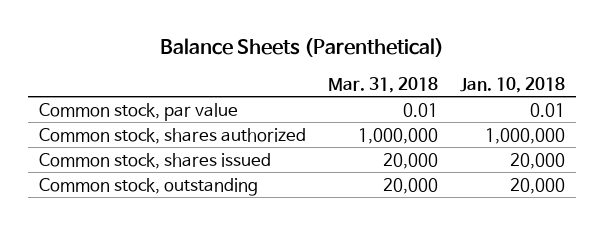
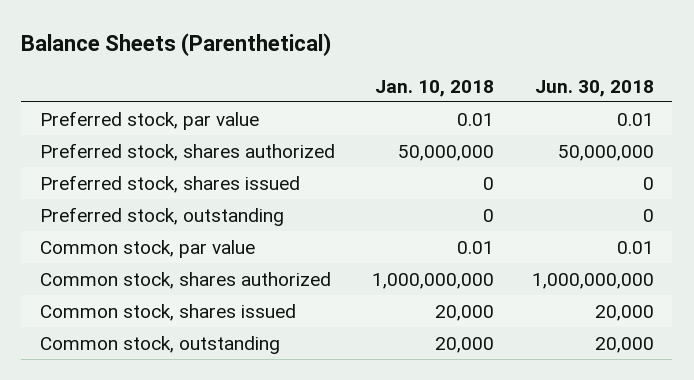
[328,76,439,93] Mar. 31, 2018 -> none
none -> [534,79,654,97] Jun. 30, 2018
none -> [39,110,259,130] Preferred stock, par value
none -> [39,142,335,161] Preferred stock, shares authorized
none -> [39,174,300,193] Preferred stock, shares issued
none -> [39,206,284,226] Preferred stock, outstanding
[485,127,566,144] 1,000,000 -> [372,272,495,289] 1,000,000,000

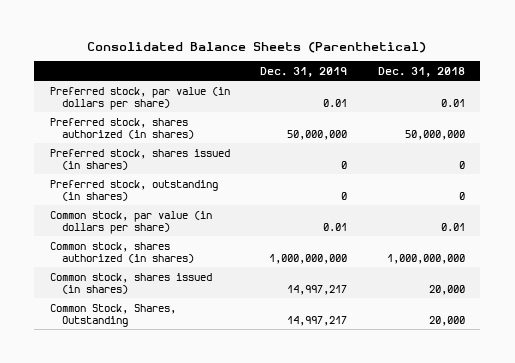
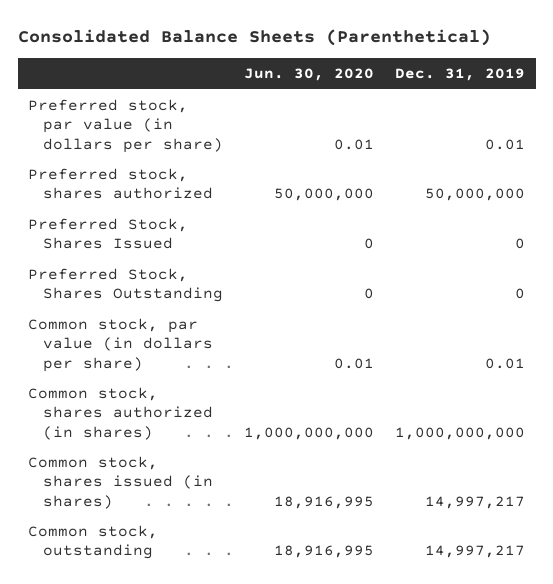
[377,66,465,77] Dec. 31, 2018 -> none
none -> [244,68,375,82] Jun. 30, 2020
[49,117,195,139] Preferred stock, shares authorized (in shares) -> [28,167,214,200] Preferred stock, shares authorized
[49,148,230,170] Preferred stock, shares issued (in shares) -> [28,217,189,250] Preferred Stock, Shares Issued
[49,179,218,201] Preferred stock, outstanding (in shares) -> [28,267,224,303] Preferred Stock, Shares Outstanding
[49,303,176,327] Common Stock, Shares, Outstanding -> [28,524,159,560] Common stock, outstanding

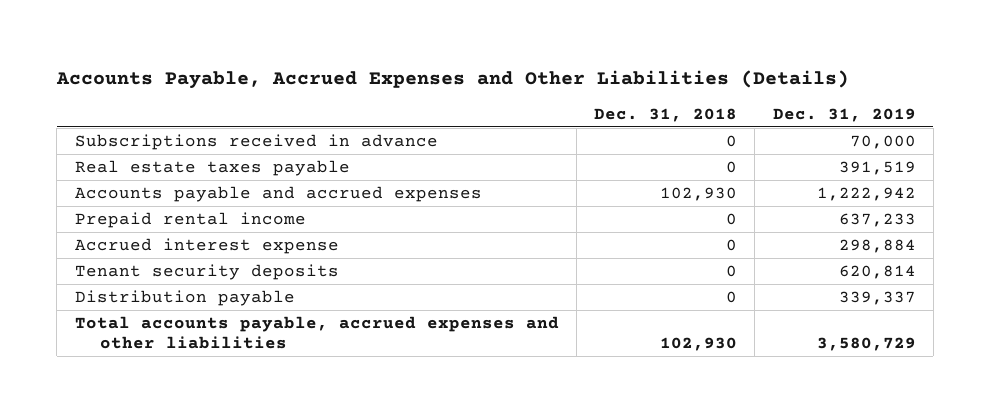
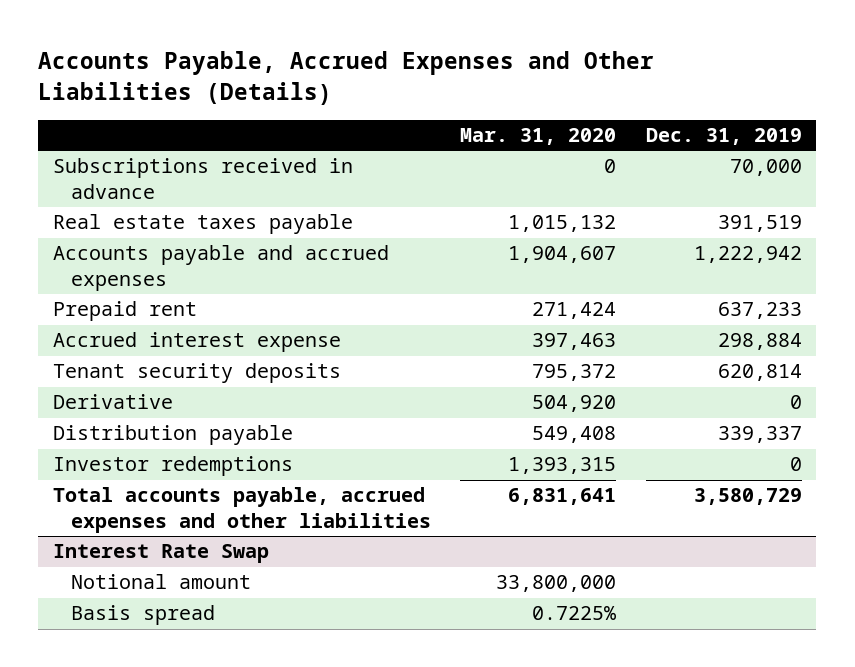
[594,107,738,122] Dec. 31, 2018 -> none
none -> [460,127,617,145] Mar. 31, 2020
[74,211,306,228] Prepaid rental income -> [53,301,198,322] Prepaid rent
none -> [53,394,174,410] Derivative
none -> [53,456,294,477] Investor redemptions
none -> [53,544,270,564] Interest Rate Swap
none -> [70,574,251,590] Notional amount
none -> [70,605,215,626] Basis spread

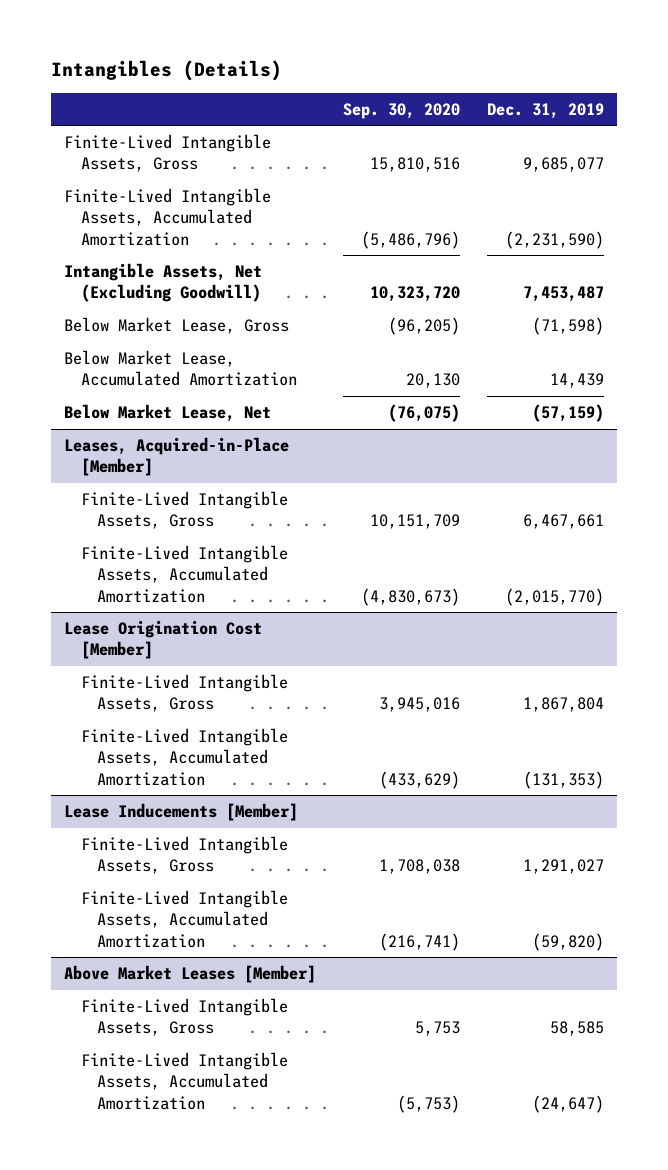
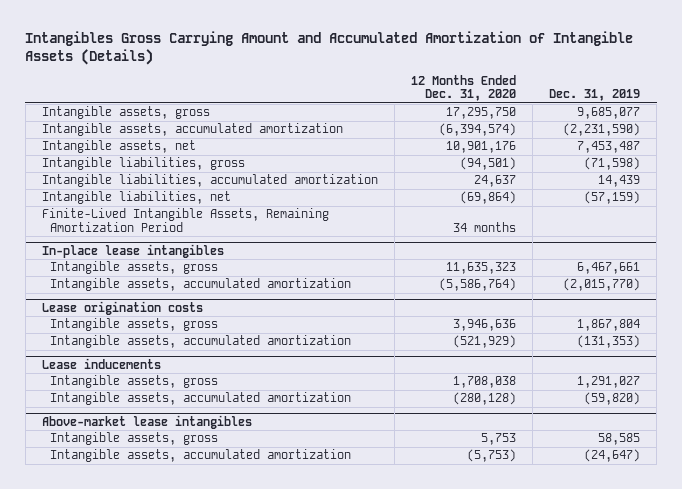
[50,60,282,82] Intangibles (Details) -> [25,31,634,65] Intangibles Gross Carrying Amount and Accumulated Amortization of Intangible Assets (Details)
[342,102,460,119] Sep. 30, 2020 -> none
none -> [410,74,516,102] 12 Months Ended Dec. 31, 2020
[64,134,272,173] Finite-Lived Intangible Assets, Gross -> [41,106,210,120] Intangible assets, gross
[64,188,272,246] Finite-Lived Intangible Assets, Accumulated Amortization -> [41,123,343,137] Intangible assets, accumulated amortization
[64,263,263,303] Intangible Assets, Net (Excluding Goodwill) -> [41,140,196,154] Intangible assets, net
[64,317,290,335] Below Market Lease, Gross -> [41,157,245,171] Intangible liabilities, gross
[64,350,297,387] Below Market Lease, Accumulated Amortization -> [41,174,378,188] Intangible liabilities, accumulated amortization
[64,404,272,423] Below Market Lease, Net -> [41,191,231,205] Intangible liabilities, net
none -> [41,208,329,232] Finite-Lived Intangible Assets, Remaining Amortization Period
[64,437,290,477] Leases, Acquired-in-Place [Member] -> [41,244,224,259] In-place lease intangibles
[80,491,288,530] Finite-Lived Intangible Assets, Gross -> [50,261,219,275] Intangible assets, gross
[80,545,288,603] Finite-Lived Intangible Assets, Accumulated Amortization -> [50,278,352,292] Intangible assets, accumulated amortization
[64,620,263,660] Lease Origination Cost [Member] -> [41,301,203,316] Lease origination costs
[80,674,288,713] Finite-Lived Intangible Assets, Gross -> [50,318,219,332] Intangible assets, gross
[80,728,288,786] Finite-Lived Intangible Assets, Accumulated Amortization -> [50,335,352,349] Intangible assets, accumulated amortization
[64,803,299,822] Lease Inducements [Member] -> [41,358,161,370] Lease inducements
[80,836,288,875] Finite-Lived Intangible Assets, Gross -> [50,375,219,389] Intangible assets, gross
[80,890,288,948] Finite-Lived Intangible Assets, Accumulated Amortization -> [50,392,352,406] Intangible assets, accumulated amortization
[64,965,317,984] Above Market Leases [Member] -> [41,415,252,430] Above-market lease intangibles
[80,998,288,1037] Finite-Lived Intangible Assets, Gross -> [50,432,219,446] Intangible assets, gross
[80,1052,288,1110] Finite-Lived Intangible Assets, Accumulated Amortization -> [50,449,352,463] Intangible assets, accumulated amortization

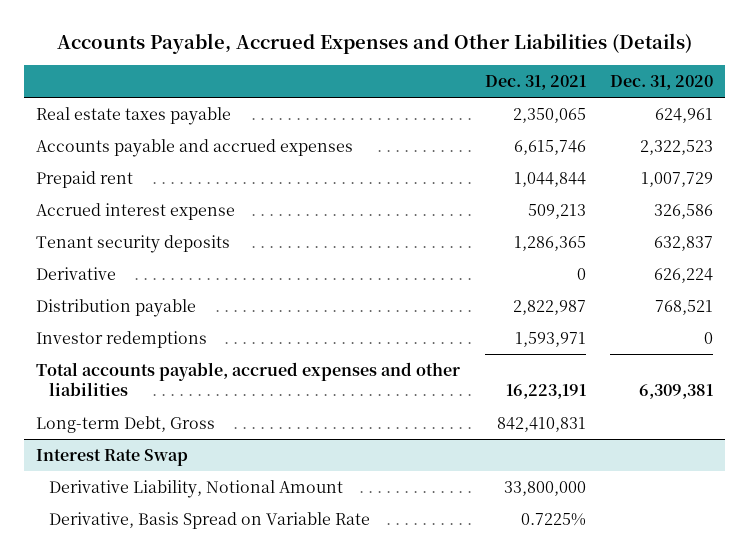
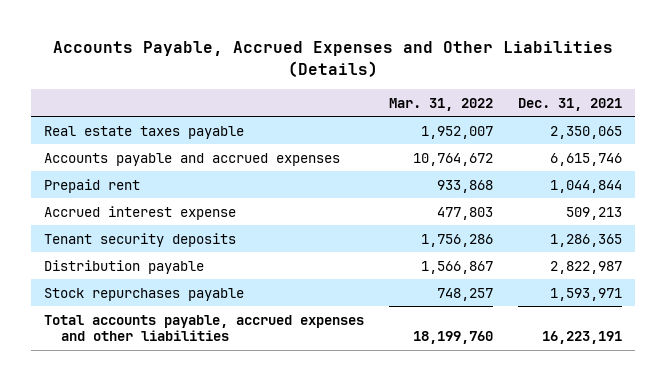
[610,75,714,91] Dec. 31, 2020 -> none
none -> [389,97,494,111] Mar. 31, 2022
[36,267,117,281] Derivative -> none
[36,331,208,349] Investor redemptions -> [43,287,244,301] Stock repurchases payable
[36,416,216,434] Long-term Debt, Gross -> none
[36,449,189,467] Interest Rate Swap -> none
[48,480,343,499] Derivative Liability, Notional Amount -> none
[48,512,370,530] Derivative, Basis Spread on Variable Rate -> none

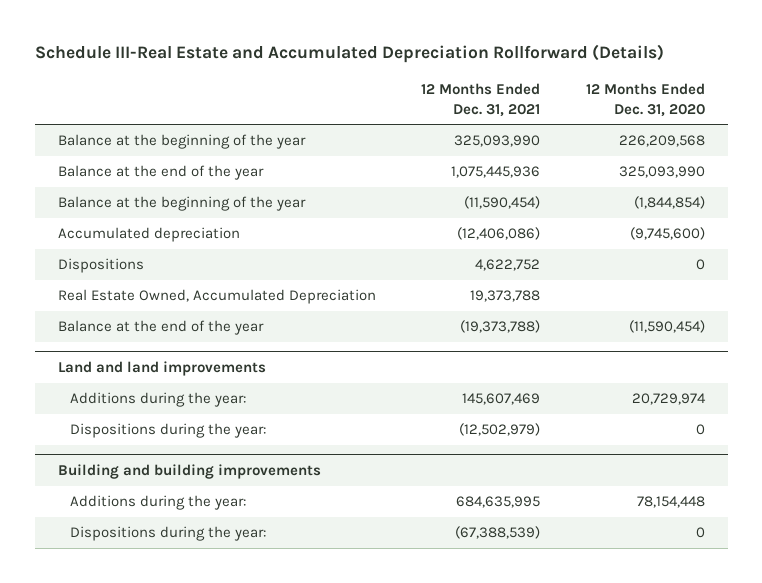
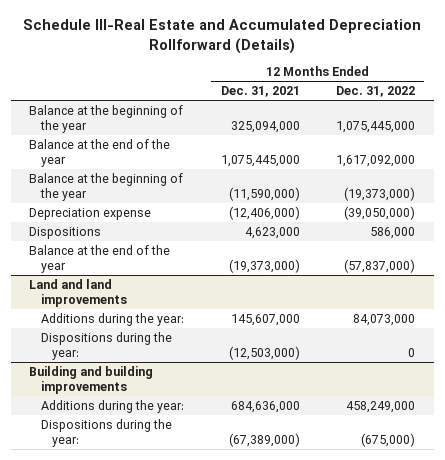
[585,82,705,117] 12 Months Ended Dec. 31, 2020 -> none
none -> [336,86,416,98] Dec. 31, 2022
[57,289,376,305] Real Estate Owned, Accumulated Depreciation -> none
[454,135,541,148] 325,093,990 -> [230,121,300,134] 325,094,000
[451,166,541,179] 1,075,445,936 -> [220,155,300,168] 1,075,445,000
[464,196,541,210] (11,590,454) -> [228,187,300,202] (11,590,000)
[57,227,240,243] Accumulated depreciation -> [29,207,152,220] Depreciation expense
[457,227,541,241] (12,406,086) -> [228,205,300,220] (12,406,000)
[475,259,541,272] 4,622,752 -> [244,226,300,239] 4,623,000
[460,320,541,334] (19,373,788) -> [228,259,300,274] (19,373,000)
[462,393,541,406] 145,607,469 -> [230,313,300,326] 145,607,000
[459,423,541,437] (12,502,979) -> [228,346,300,361] (12,503,000)
[456,496,541,509] 684,635,995 -> [230,400,300,413] 684,636,000
[455,526,541,540] (67,388,539) -> [228,433,300,448] (67,389,000)

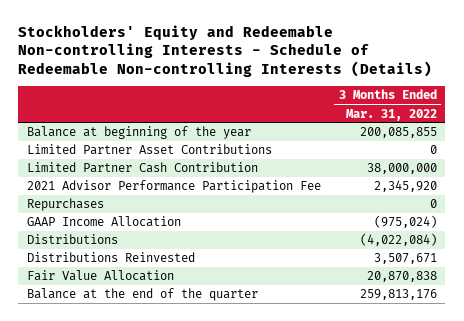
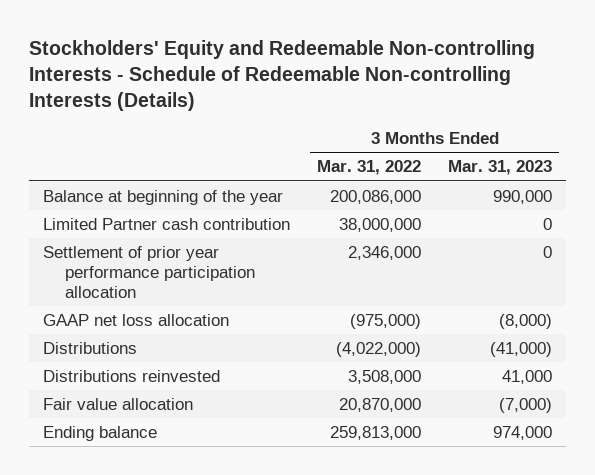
none -> [448,160,553,176] Mar. 31, 2023
[26,144,272,156] Limited Partner Asset Contributions -> none
[26,198,104,212] Repurchases -> none
[26,288,258,302] Balance at the end of the quarter -> none
[359,127,437,139] 200,085,855 -> [329,190,421,205] 200,086,000
[26,162,258,174] Limited Partner Cash Contribution -> [42,218,290,231] Limited Partner cash contribution
[26,180,321,194] 2021 Advisor Performance Participation Fee -> [42,246,255,298] Settlement of prior year performance participation allocation
[373,180,437,193] 2,345,920 -> [347,246,421,261] 2,346,000
[26,216,181,228] GAAP Income Allocation -> [42,314,229,327] GAAP net loss allocation
[373,215,437,229] (975,024) -> [349,314,421,330] (975,000)
[359,233,437,247] (4,022,084) -> [335,342,421,358] (4,022,000)
[26,252,195,263] Distributions Reinvested -> [42,370,220,383] Distributions reinvested
[373,253,437,265] 3,507,671 -> [347,370,421,385] 3,508,000
[26,270,174,282] Fair Value Allocation -> [42,398,193,411] Fair value allocation
[366,271,437,283] 20,870,838 -> [338,398,421,413] 20,870,000
none -> [42,426,157,442] Ending balance

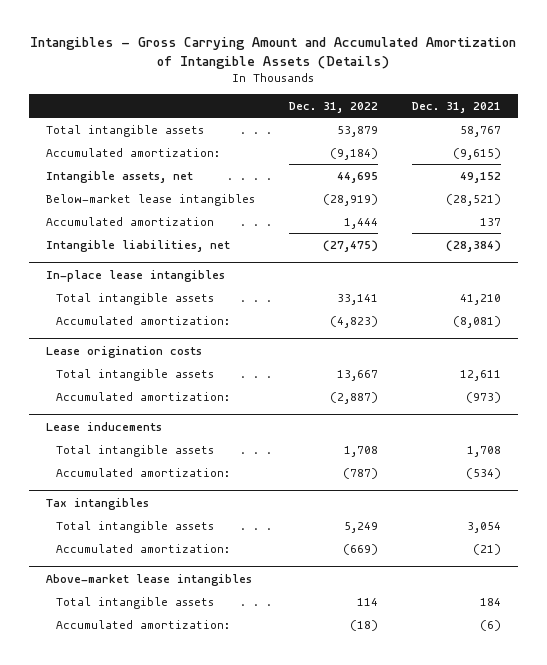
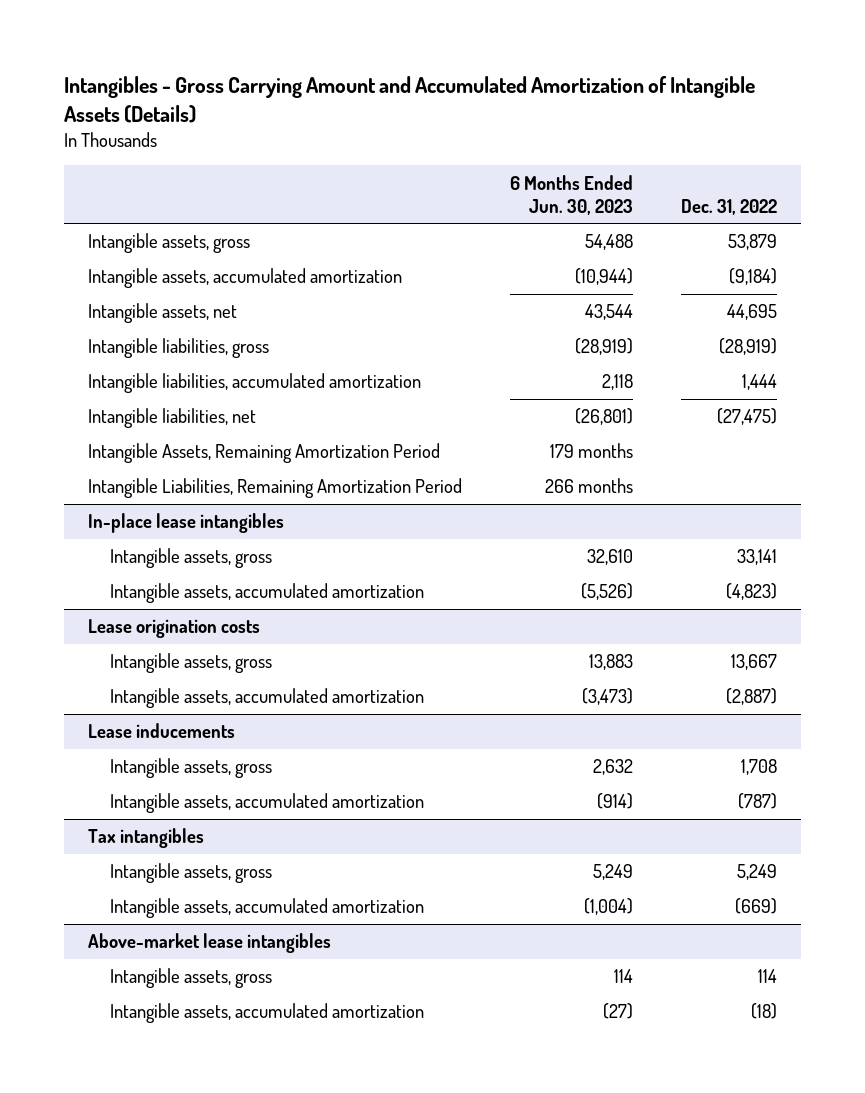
[412,101,502,113] Dec. 31, 2021 -> none
none -> [509,174,633,215] 6 Months Ended Jun. 30, 2023
[45,124,204,137] Total intangible assets -> [88,233,251,254] Intangible assets, gross
[45,147,220,157] Accumulated amortization: -> [88,268,403,289] Intangible assets, accumulated amortization
[45,193,255,206] Below-market lease intangibles -> [88,338,270,359] Intangible liabilities, gross
[45,216,214,226] Accumulated amortization -> [88,373,422,394] Intangible liabilities, accumulated amortization
none -> [88,443,441,464] Intangible Assets, Remaining Amortization Period
none -> [88,478,463,499] Intangible Liabilities, Remaining Amortization Period
[55,292,214,305] Total intangible assets -> [109,548,272,569] Intangible assets, gross
[55,315,230,325] Accumulated amortization: -> [109,583,424,604] Intangible assets, accumulated amortization
[55,368,214,381] Total intangible assets -> [109,653,272,674] Intangible assets, gross
[55,391,230,401] Accumulated amortization: -> [109,688,424,709] Intangible assets, accumulated amortization
[55,444,214,457] Total intangible assets -> [109,758,272,779] Intangible assets, gross
[55,467,230,477] Accumulated amortization: -> [109,793,424,814] Intangible assets, accumulated amortization
[55,520,214,533] Total intangible assets -> [109,863,272,884] Intangible assets, gross
[55,543,230,553] Accumulated amortization: -> [109,898,424,919] Intangible assets, accumulated amortization
[55,596,214,609] Total intangible assets -> [109,968,272,989] Intangible assets, gross
[55,619,230,629] Accumulated amortization: -> [109,1003,424,1024] Intangible assets, accumulated amortization

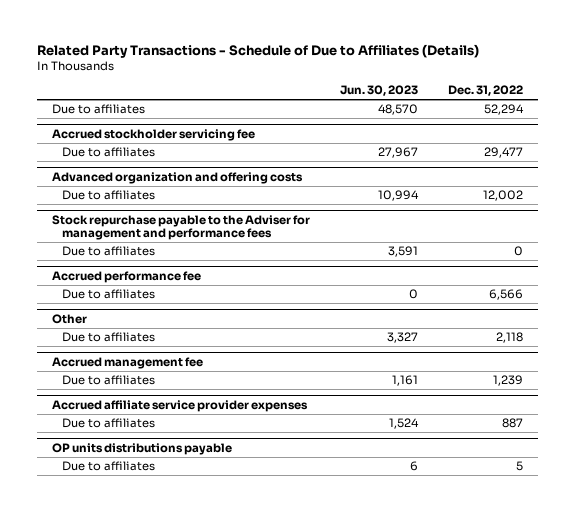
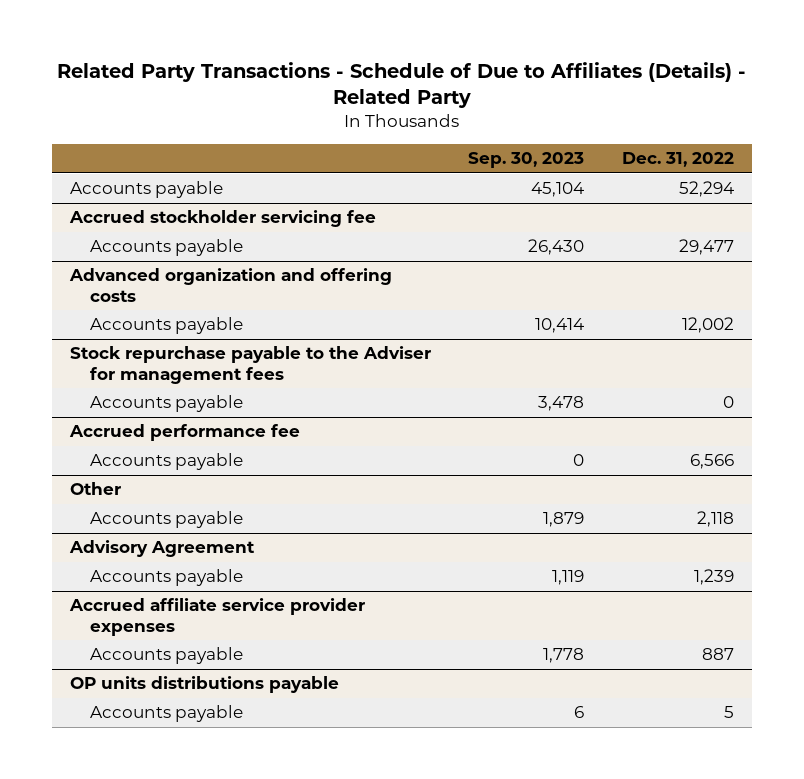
[36,43,479,58] Related Party Transactions - Schedule of Due to Affiliates (Details) -> [56,61,746,109] Related Party Transactions - Schedule of Due to Affiliates (Details) - Related Party
[340,85,419,97] Jun. 30, 2023 -> none
none -> [468,152,585,169] Sep. 30, 2023
[51,104,145,115] Due to affiliates -> [70,181,224,199] Accounts payable
[61,147,155,158] Due to affiliates -> [89,239,243,257] Accounts payable
[61,246,155,257] Due to affiliates -> none
[61,190,155,201] Due to affiliates -> [89,317,243,335] Accounts payable
[51,214,310,241] Stock repurchase payable to the Adviser for management and performance fees -> [70,346,432,384] Stock repurchase payable to the Adviser for management fees
none -> [89,395,243,413] Accounts payable
[61,289,155,300] Due to affiliates -> [89,453,243,471] Accounts payable
[51,356,203,369] Accrued management fee -> none
[61,332,155,343] Due to affiliates -> [89,511,243,529] Accounts payable
none -> [69,540,256,558] Advisory Agreement
[61,375,155,386] Due to affiliates -> [89,569,243,587] Accounts payable
[61,418,155,429] Due to affiliates -> [89,647,243,665] Accounts payable
[61,461,155,472] Due to affiliates -> none
none -> [89,705,243,723] Accounts payable

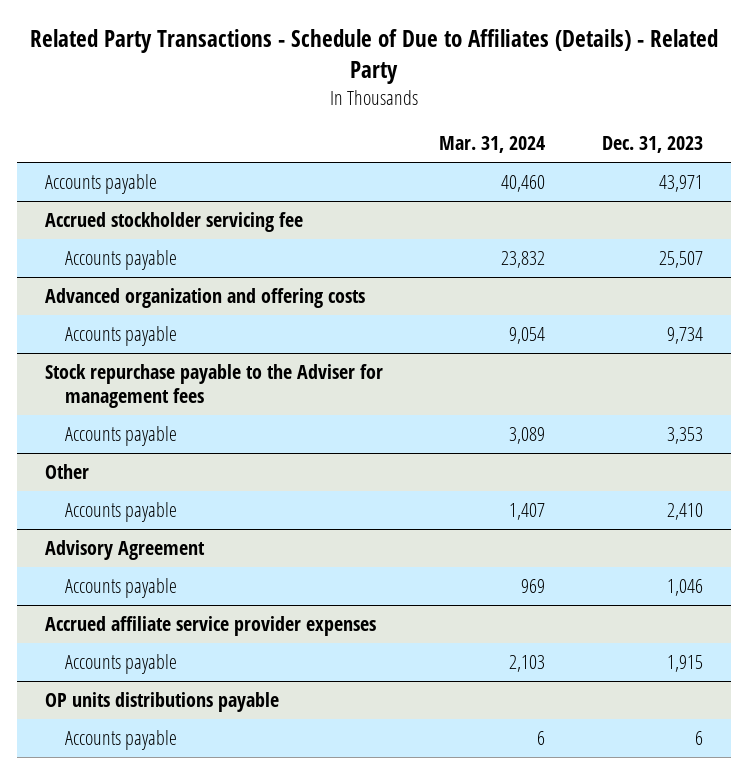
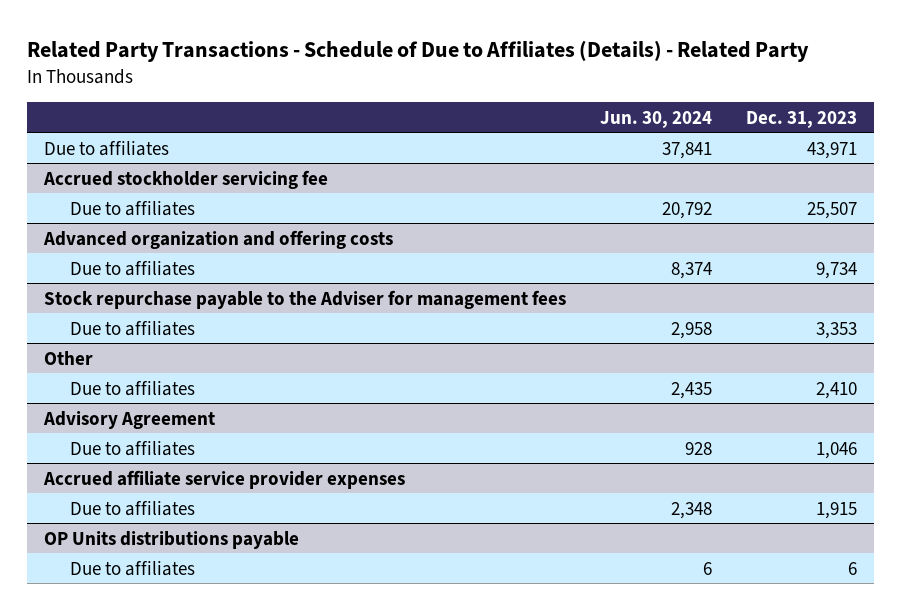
[439,136,546,154] Mar. 31, 2024 -> none
none -> [600,110,713,128] Jun. 30, 2024
[44,173,157,194] Accounts payable -> [44,140,170,156] Due to affiliates
[65,249,178,270] Accounts payable -> [70,200,196,216] Due to affiliates
[65,325,178,346] Accounts payable -> [70,260,196,276] Due to affiliates
[65,425,178,446] Accounts payable -> [70,320,196,336] Due to affiliates
[65,501,178,522] Accounts payable -> [70,380,196,396] Due to affiliates
[65,577,178,598] Accounts payable -> [70,440,196,456] Due to affiliates
[65,653,178,674] Accounts payable -> [70,500,196,516] Due to affiliates
[44,691,279,712] OP units distributions payable -> [44,530,300,549] OP Units distributions payable
[65,729,178,750] Accounts payable -> [70,560,196,576] Due to affiliates

